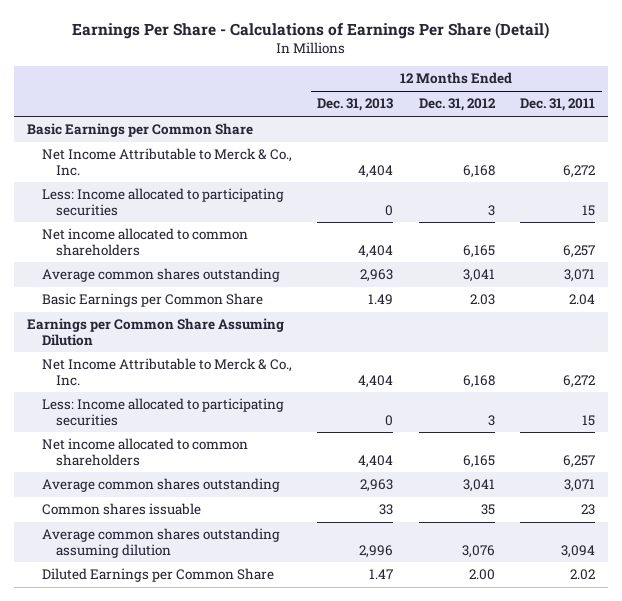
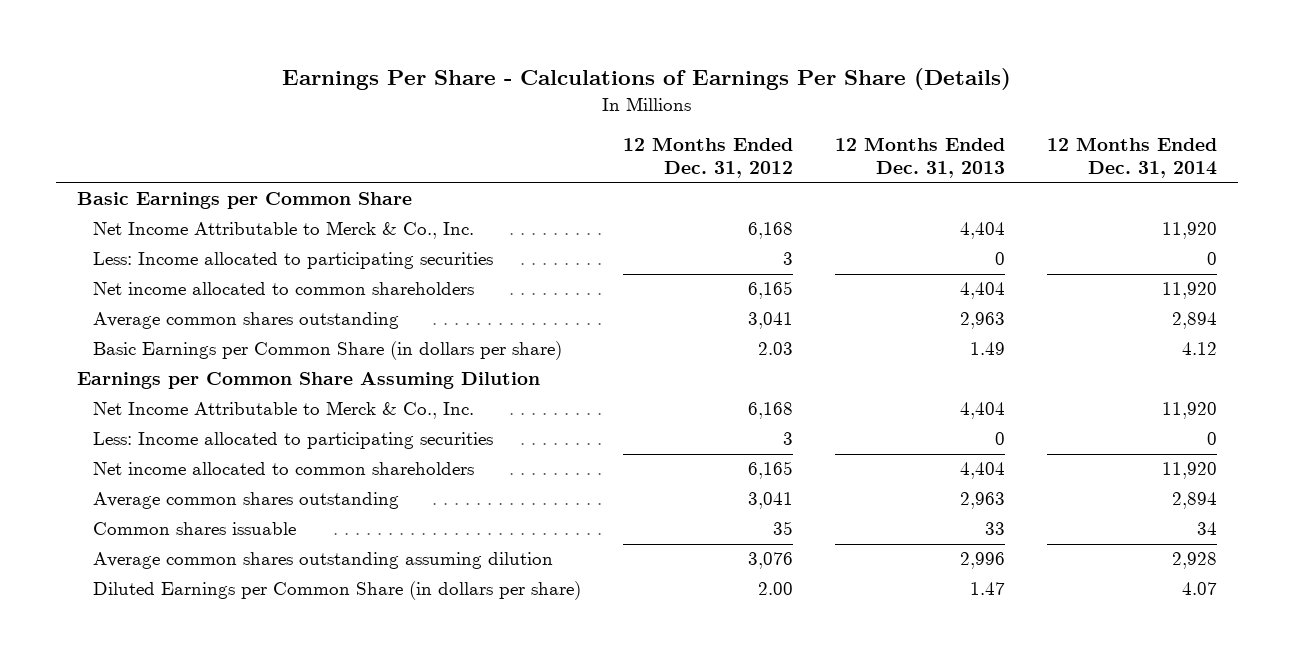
[72,21,550,39] Earnings Per Share - Calculations of Earnings Per Share (Detail) -> [282,68,1012,91] Earnings Per Share - Calculations of Earnings Per Share (Details)
[520,98,596,112] Dec. 31, 2011 -> none
none -> [1046,137,1217,179] 12 Months Ended Dec. 31, 2014
[41,293,263,308] Basic Earnings per Common Share -> [92,341,562,361] Basic Earnings per Common Share (in dollars per share)
[41,568,274,583] Diluted Earnings per Common Share -> [92,581,581,601] Diluted Earnings per Common Share (in dollars per share)

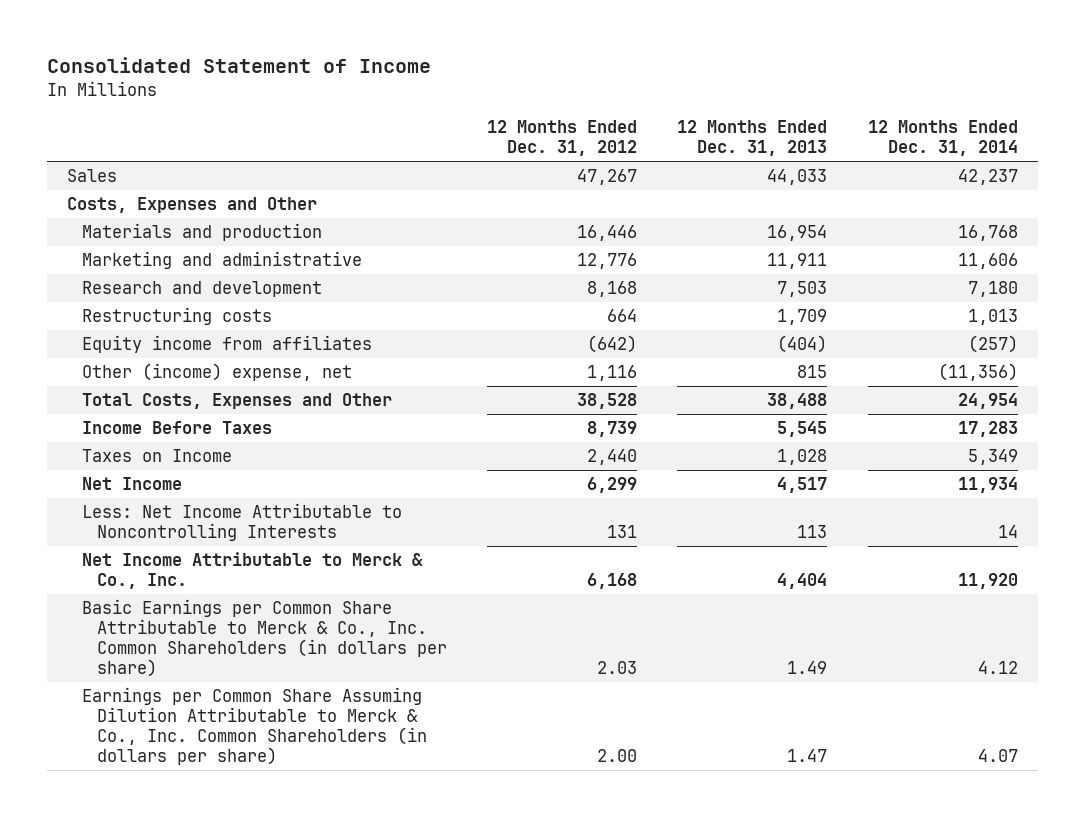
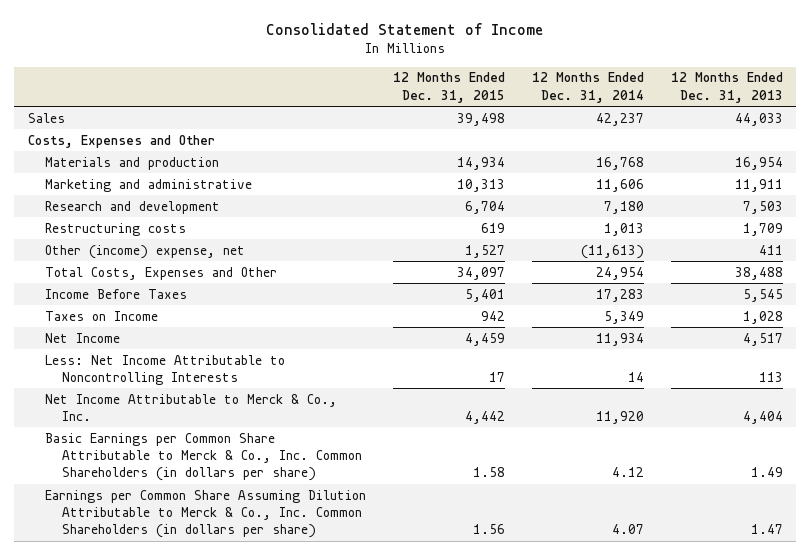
[487,120,638,157] 12 Months Ended Dec. 31, 2012 -> none
none -> [392,72,505,103] 12 Months Ended Dec. 31, 2015
[81,335,372,354] Equity income from affiliates -> none
[797,365,828,379] 815 -> [758,244,783,255] 411
[937,363,1018,382] (11,356) -> [580,244,644,259] (11,613)

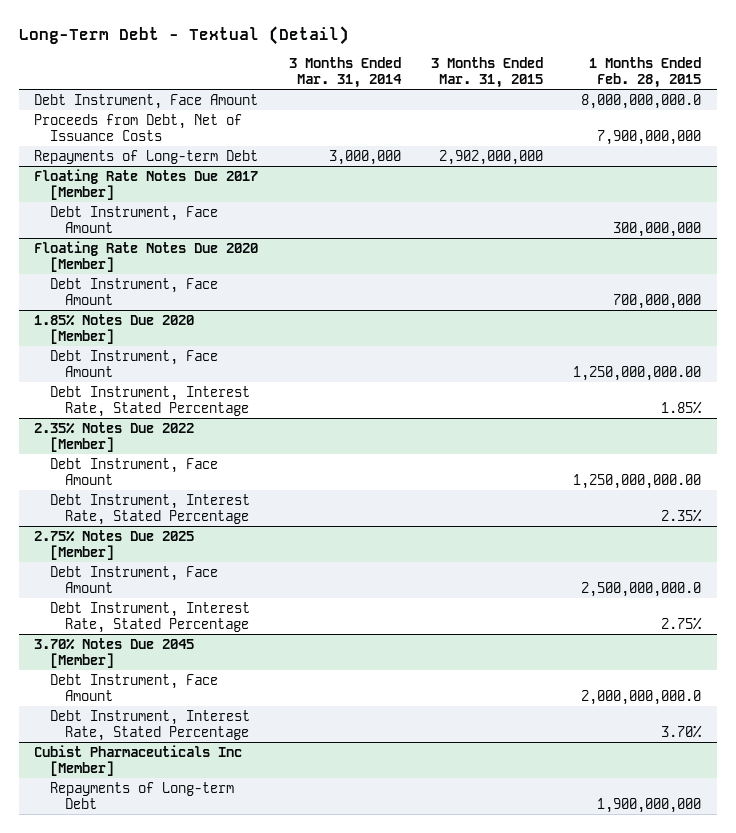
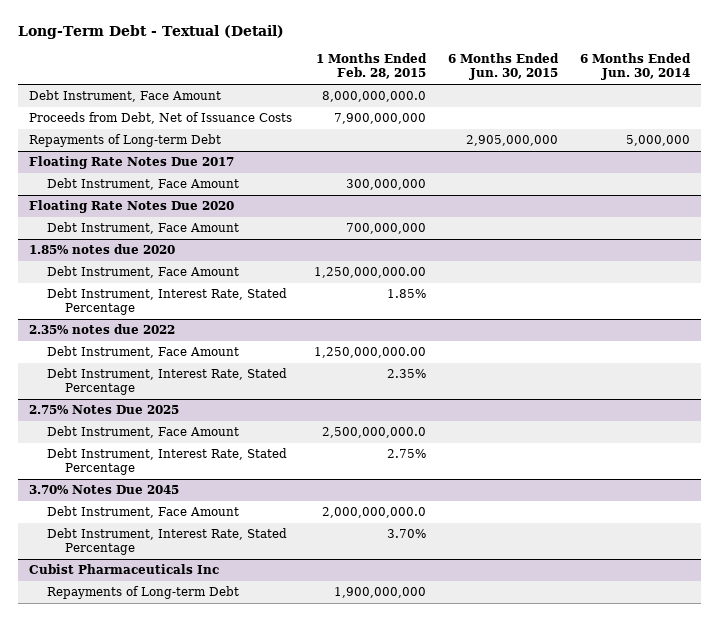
[288,56,402,88] 3 Months Ended Mar. 31, 2014 -> none
[431,56,544,88] 3 Months Ended Mar. 31, 2015 -> none
none -> [447,53,559,81] 6 Months Ended Jun. 30, 2015
none -> [579,53,691,81] 6 Months Ended Jun. 30, 2014
[34,168,259,200] Floating Rate Notes Due 2017 [Member] -> [29,156,235,170] Floating Rate Notes Due 2017
[34,240,259,272] Floating Rate Notes Due 2020 [Member] -> [29,200,235,214] Floating Rate Notes Due 2020
[34,313,195,344] 1.85% Notes Due 2020 [Member] -> [29,244,176,255] 1.85% notes due 2020
[34,421,195,452] 2.35% Notes Due 2022 [Member] -> [29,324,176,335] 2.35% notes due 2022
[34,529,195,560] 2.75% Notes Due 2025 [Member] -> [29,405,180,415] 2.75% Notes Due 2025
[34,637,195,668] 3.70% Notes Due 2045 [Member] -> [29,485,180,495] 3.70% Notes Due 2045
[34,744,243,776] Cubist Pharmaceuticals Inc [Member] -> [29,564,220,575] Cubist Pharmaceuticals Inc

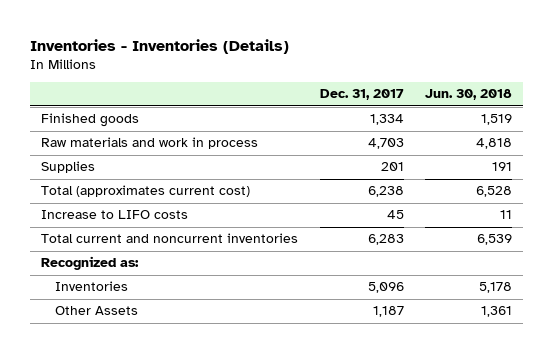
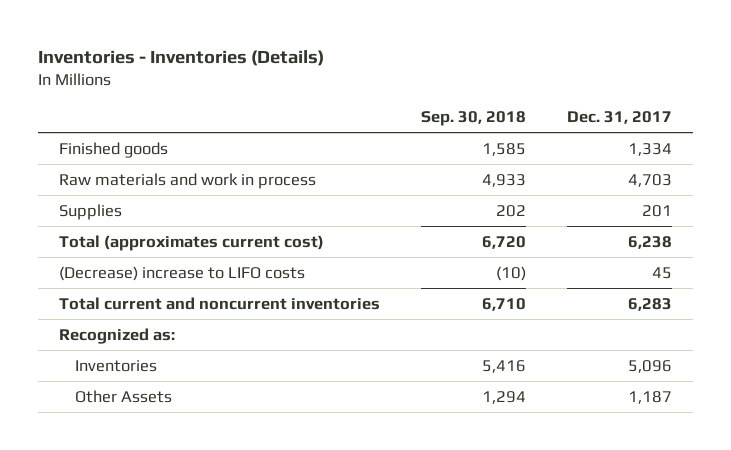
[425,89,513,101] Jun. 30, 2018 -> none
none -> [420,111,526,127] Sep. 30, 2018
[41,210,189,220] Increase to LIFO costs -> [58,265,305,281] (Decrease) increase to LIFO costs

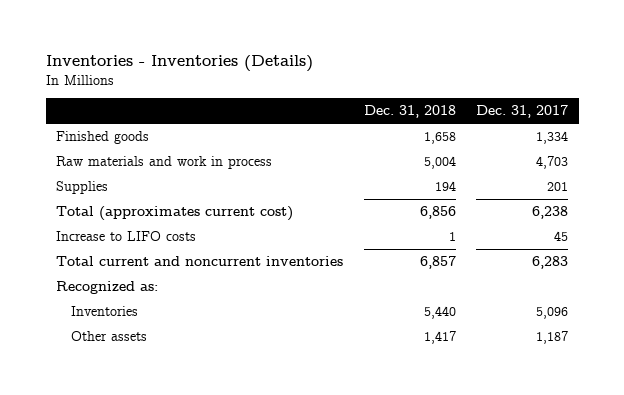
[420,111,526,127] Sep. 30, 2018 -> none
none -> [363,105,456,119] Dec. 31, 2018
[58,265,305,281] (Decrease) increase to LIFO costs -> [56,231,197,242] Increase to LIFO costs
[74,389,172,403] Other Assets -> [70,331,147,342] Other assets

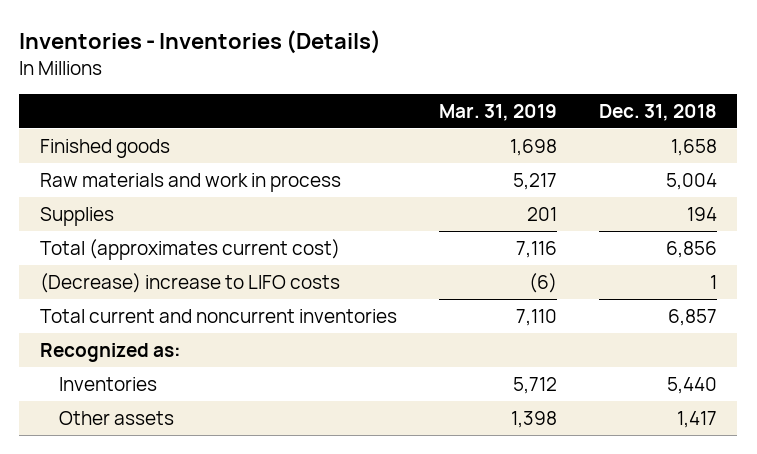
[476,105,569,119] Dec. 31, 2017 -> none
none -> [438,103,557,121] Mar. 31, 2019
[56,231,197,242] Increase to LIFO costs -> [40,272,341,293] (Decrease) increase to LIFO costs

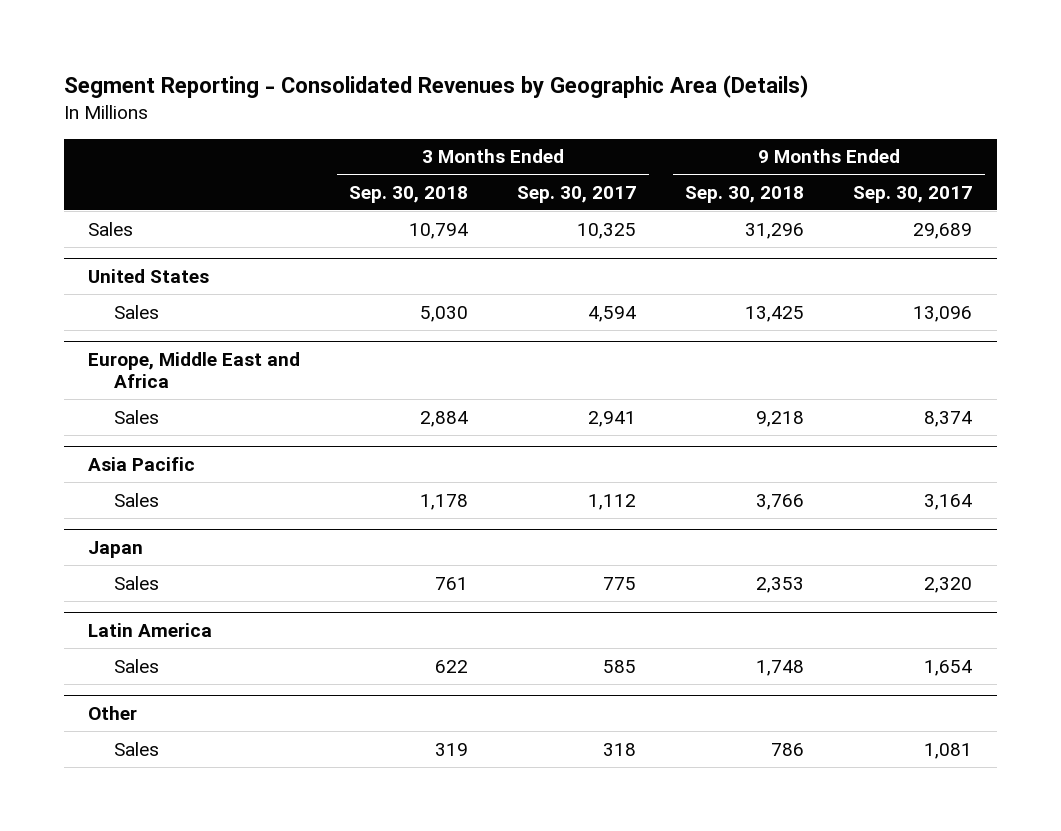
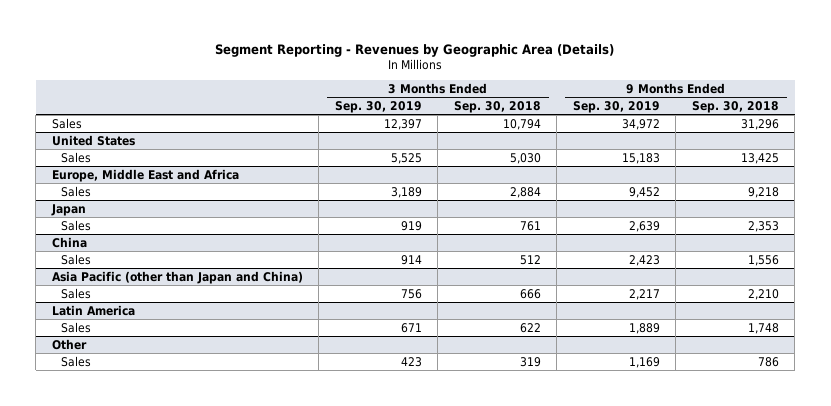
[63,75,809,99] Segment Reporting - Consolidated Revenues by Geographic Area (Details) -> [215,43,615,57] Segment Reporting - Revenues by Geographic Area (Details)
[517,185,637,203] Sep. 30, 2017 -> none
[853,185,973,203] Sep. 30, 2017 -> none
none -> [334,101,422,114] Sep. 30, 2019
none -> [572,101,660,114] Sep. 30, 2019
[88,456,196,471] Asia Pacific -> none
[114,492,160,507] Sales -> none
none -> [51,236,87,248] China
none -> [61,253,92,265] Sales
none -> [51,270,303,284] Asia Pacific (other than Japan and China)
none -> [61,287,92,299] Sales

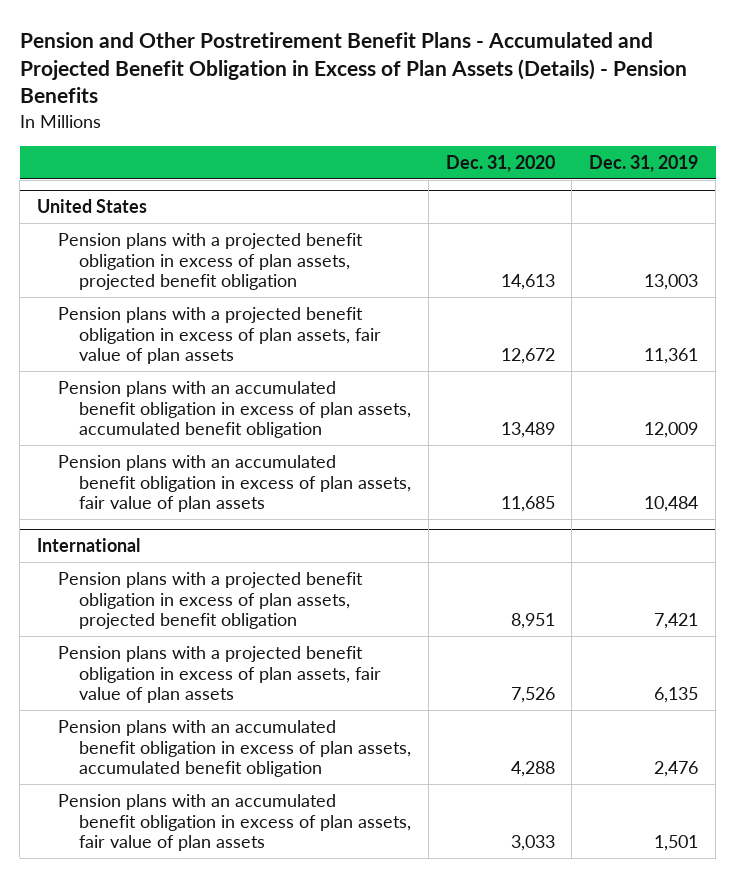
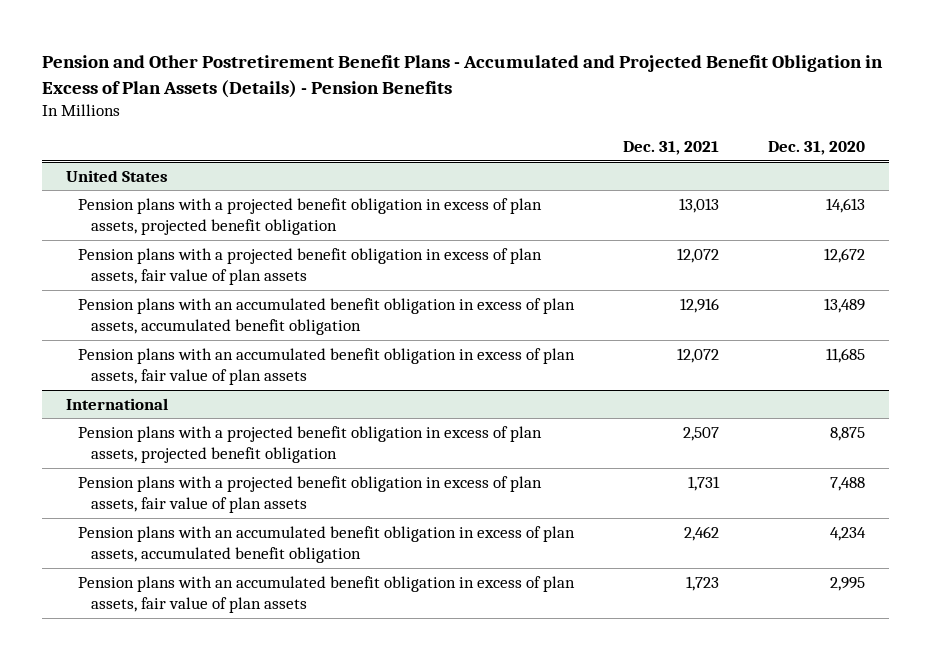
[589,154,699,172] Dec. 31, 2019 -> none
none -> [623,141,720,156] Dec. 31, 2021
[510,613,555,630] 8,951 -> [830,426,866,441] 8,875
[510,687,555,704] 7,526 -> [830,476,866,491] 7,488
[510,761,555,778] 4,288 -> [830,526,867,541] 4,234
[510,835,555,852] 3,033 -> [830,576,866,591] 2,995

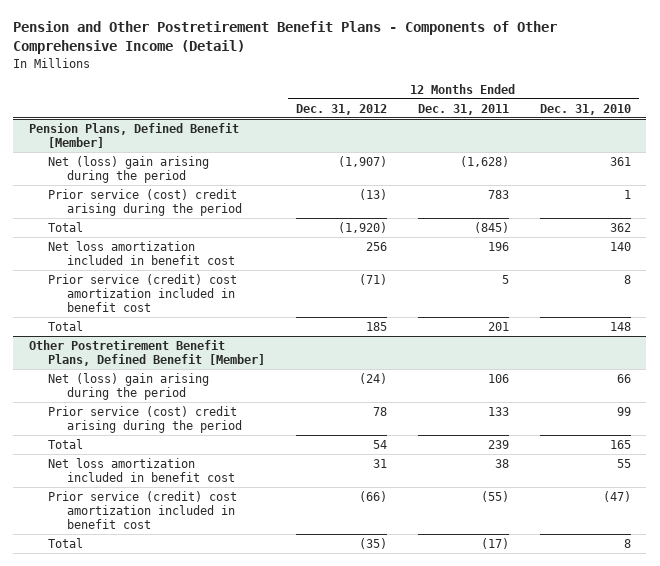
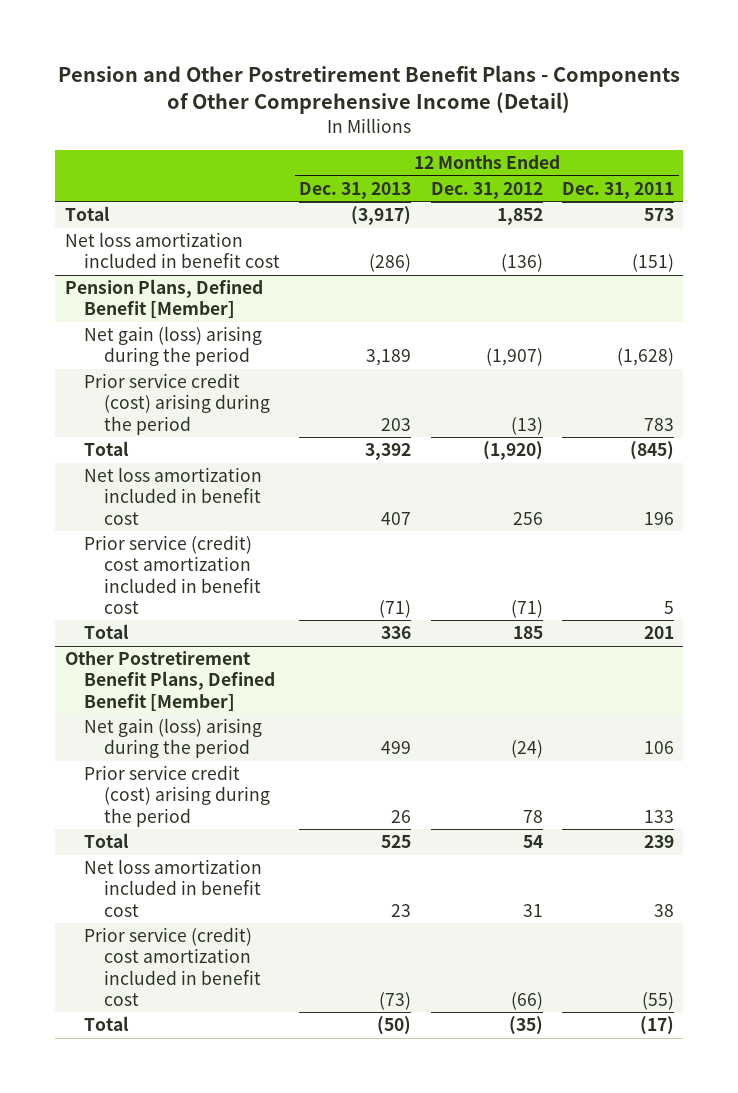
[539,103,631,115] Dec. 31, 2010 -> none
none -> [299,181,412,199] Dec. 31, 2013
none -> [64,206,110,222] Total
none -> [64,232,281,269] Net loss amortization included in benefit cost
[48,155,210,183] Net (loss) gain arising during the period -> [84,326,263,367] Net gain (loss) arising during the period
[48,188,243,216] Prior service (cost) credit arising during the period -> [84,373,270,435] Prior service credit (cost) arising during the period
[48,372,210,400] Net (loss) gain arising during the period -> [84,718,263,759] Net gain (loss) arising during the period
[48,405,243,433] Prior service (cost) credit arising during the period -> [84,765,270,827] Prior service credit (cost) arising during the period

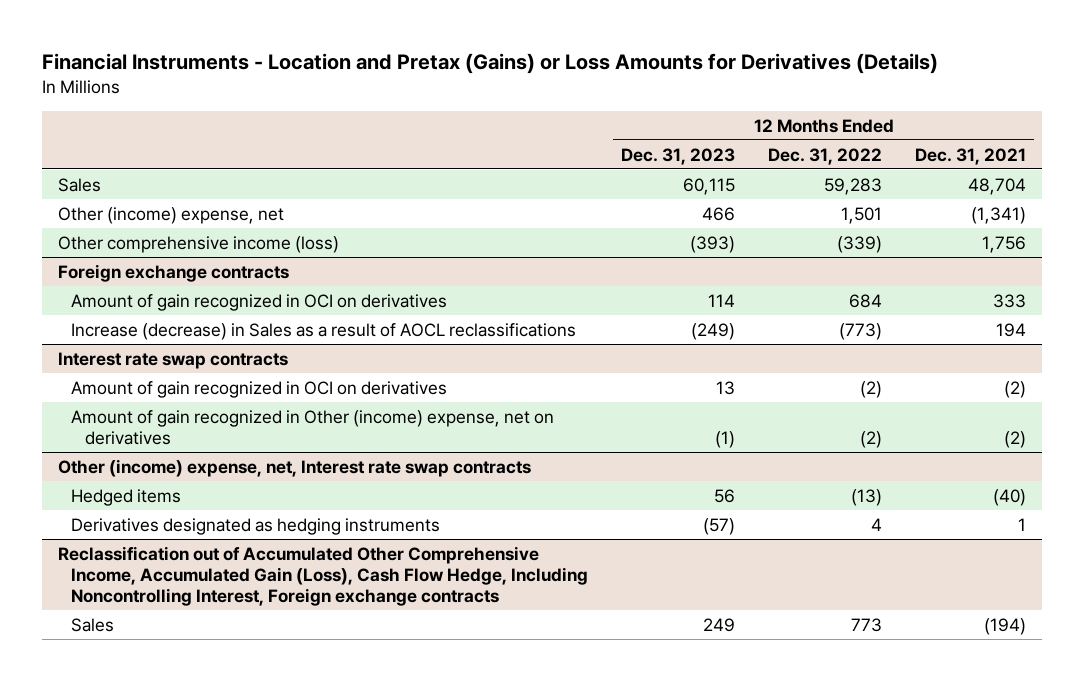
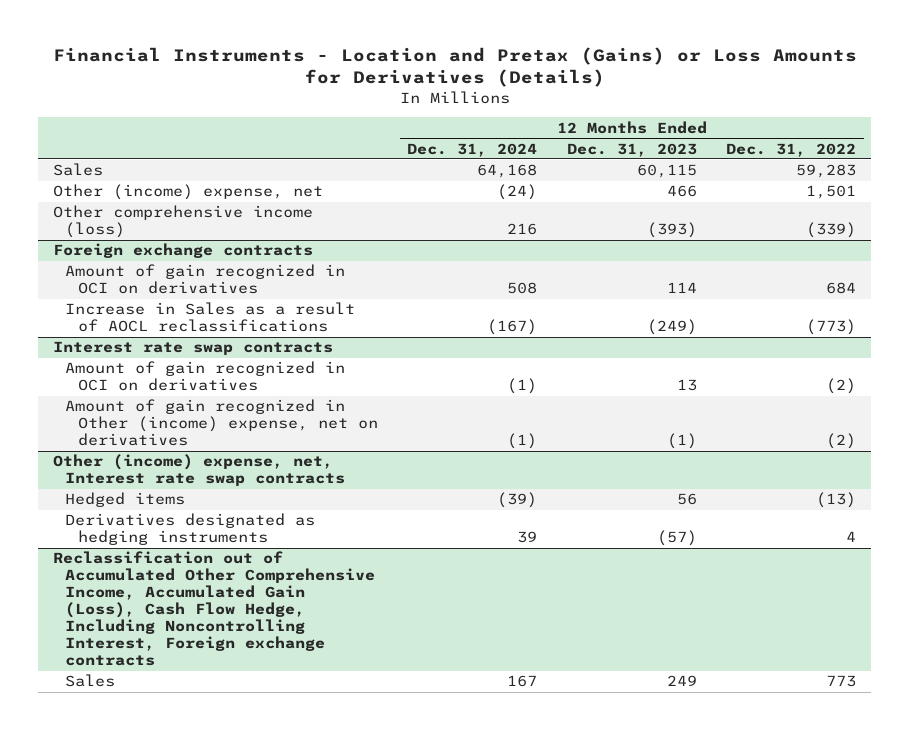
[914,147,1026,165] Dec. 31, 2021 -> none
none -> [407,142,538,157] Dec. 31, 2024
[71,322,577,340] Increase (decrease) in Sales as a result of AOCL reclassifications -> [65,302,356,333] Increase in Sales as a result of AOCL reclassifications

